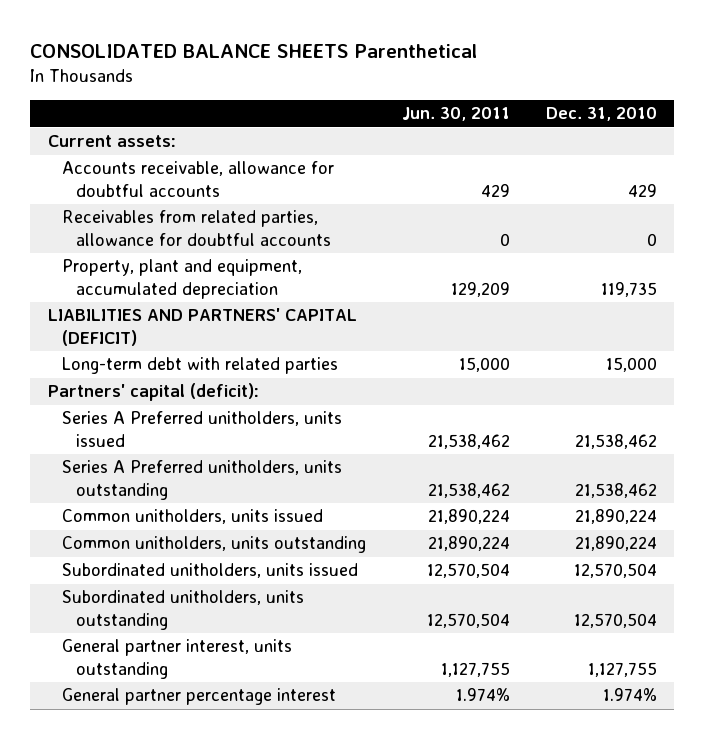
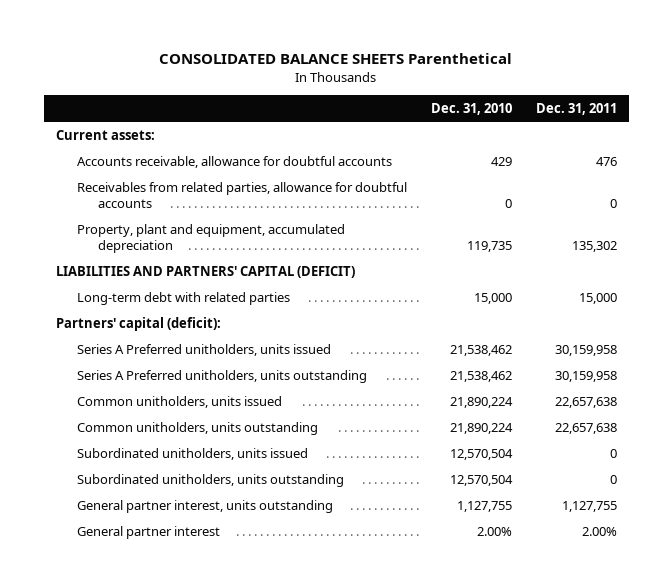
[401,107,510,122] Jun. 30, 2011 -> none
none -> [535,103,617,116] Dec. 31, 2011
[61,688,336,706] General partner percentage interest -> [76,525,220,539] General partner interest
[602,688,657,702] 1.974% -> [476,526,512,536] 2.00%

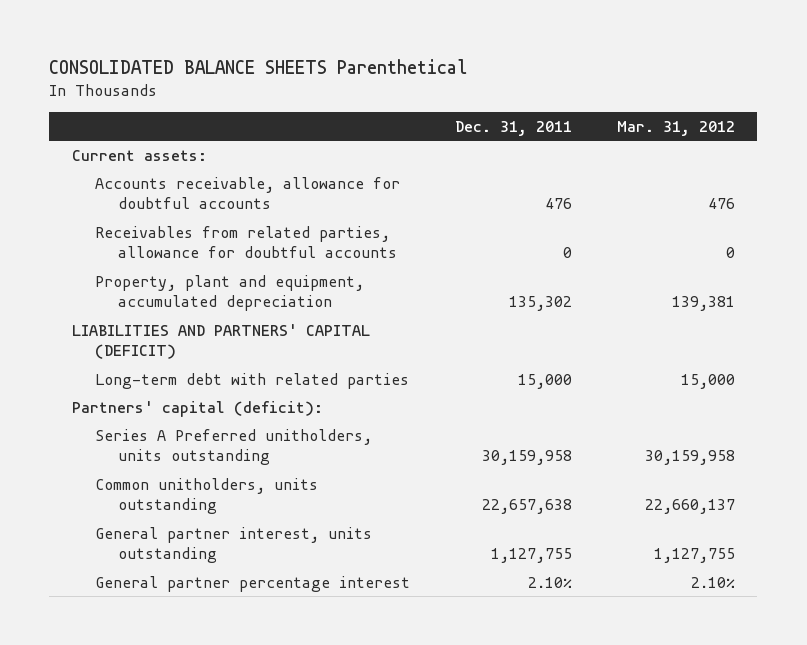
[430,103,512,116] Dec. 31, 2010 -> none
none -> [616,120,735,136] Mar. 31, 2012
[76,343,331,356] Series A Preferred unitholders, units issued -> none
[76,395,282,408] Common unitholders, units issued -> none
[76,447,308,460] Subordinated unitholders, units issued -> none
[76,473,344,487] Subordinated unitholders, units outstanding -> none
[76,525,220,539] General partner interest -> [95,575,411,592] General partner percentage interest
[581,526,617,536] 2.00% -> [527,576,572,588] 2.10%

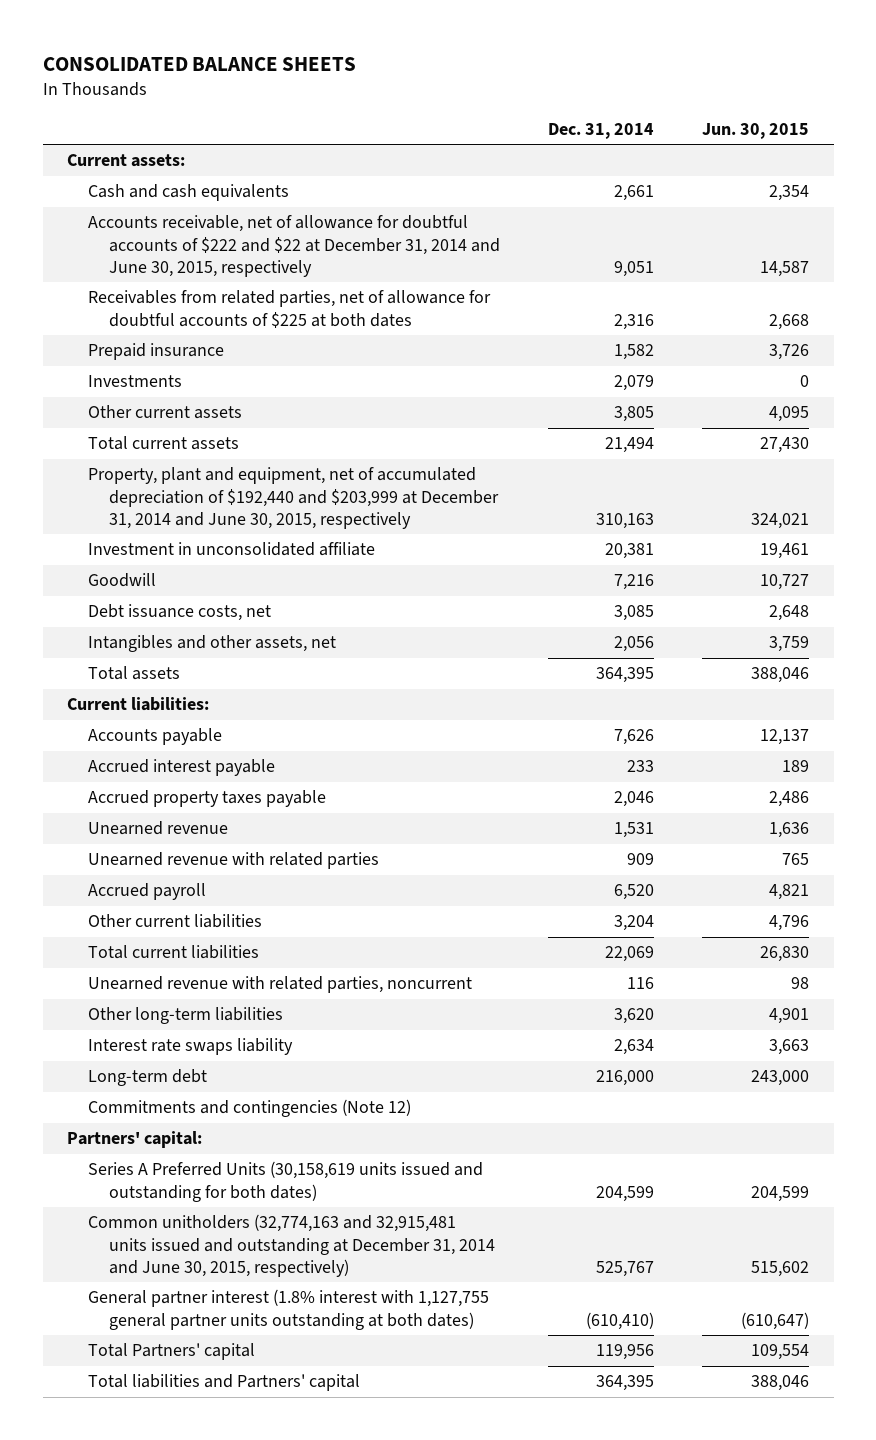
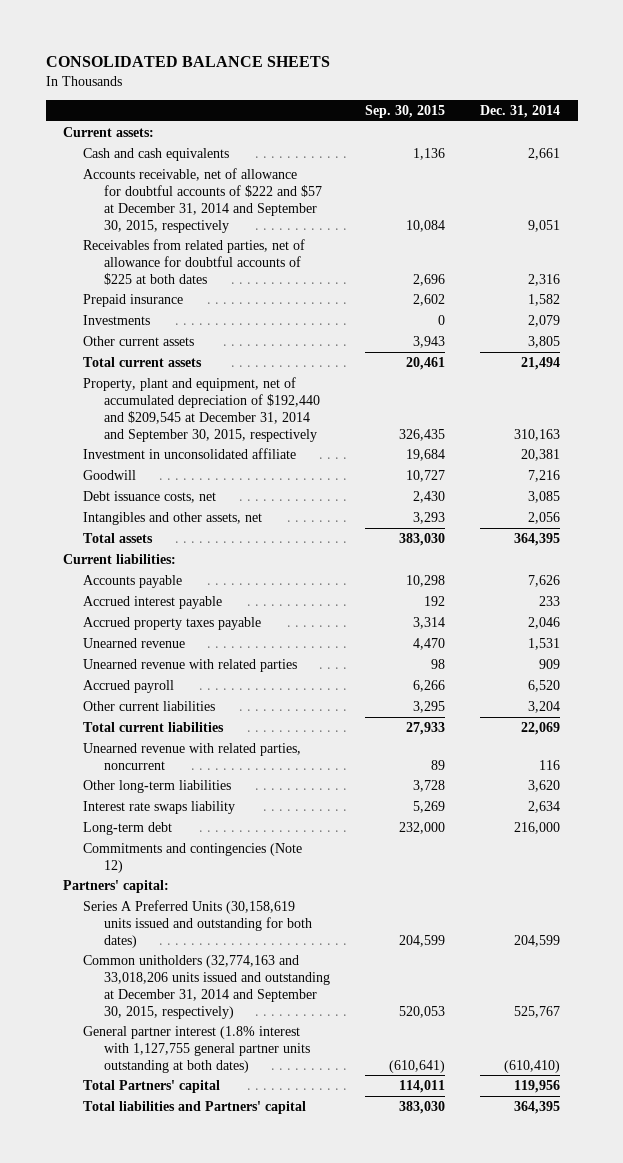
[702,122,810,139] Jun. 30, 2015 -> none
none -> [364,105,445,119] Sep. 30, 2015
[88,215,501,278] Accounts receivable, net of allowance for doubtful accounts of $222 and $22 at December 31, 2014 and June 30, 2015, respectively -> [83,167,322,233] Accounts receivable, net of allowance for doubtful accounts of $222 and $57 at December 31, 2014 and September 30, 2015, respectively
[88,467,500,530] Property, plant and equipment, net of accumulated depreciation of $192,440 and $203,999 at December 31, 2014 and June 30, 2015, respectively -> [83,376,320,442] Property, plant and equipment, net of accumulated depreciation of $192,440 and $209,545 at December 31, 2014 and September 30, 2015, respectively
[88,1214,496,1278] Common unitholders (32,774,163 and 32,915,481 units issued and outstanding at December 31, 2014 and June 30, 2015, respectively) -> [83,954,330,1019] Common unitholders (32,774,163 and 33,018,206 units issued and outstanding at December 31, 2014 and September 30, 2015, respectively)

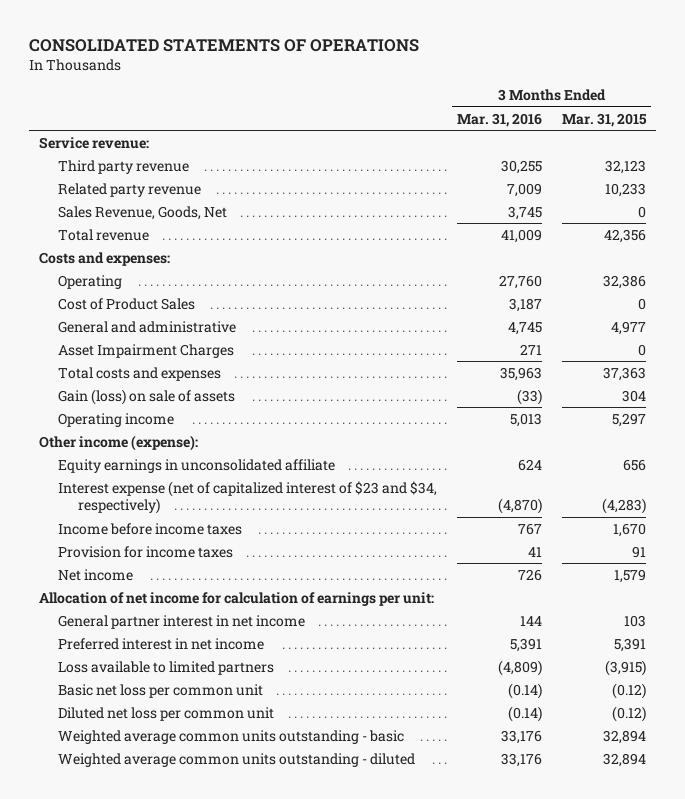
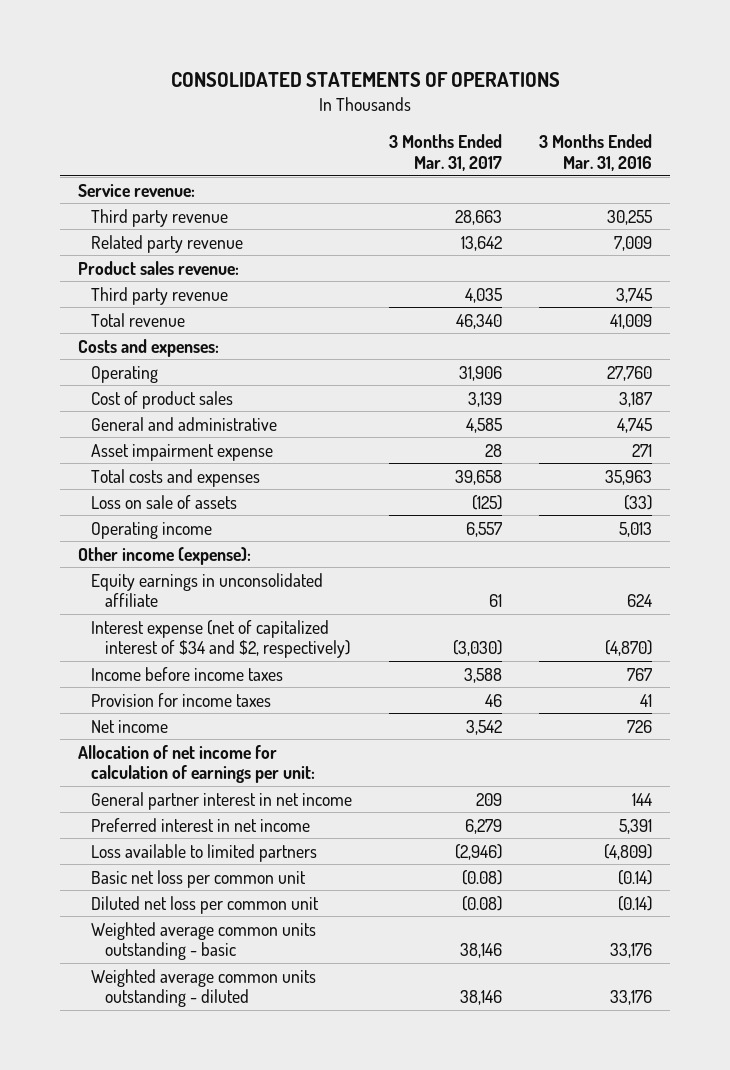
[562,112,648,127] Mar. 31, 2015 -> none
none -> [389,134,503,171] 3 Months Ended Mar. 31, 2017
none -> [78,260,240,275] Product sales revenue:
[58,205,228,220] Sales Revenue, Goods, Net -> [91,286,229,305] Third party revenue
[58,297,196,310] Cost of Product Sales -> [91,390,234,409] Cost of product sales
[58,343,235,358] Asset Impairment Charges -> [91,443,274,461] Asset impairment expense
[58,388,236,405] Gain (loss) on sale of assets -> [91,494,238,509] Loss on sale of assets
[58,480,438,515] Interest expense (net of capitalized interest of $23 and $34, respectively) -> [91,619,350,659] Interest expense (net of capitalized interest of $34 and $2, respectively)

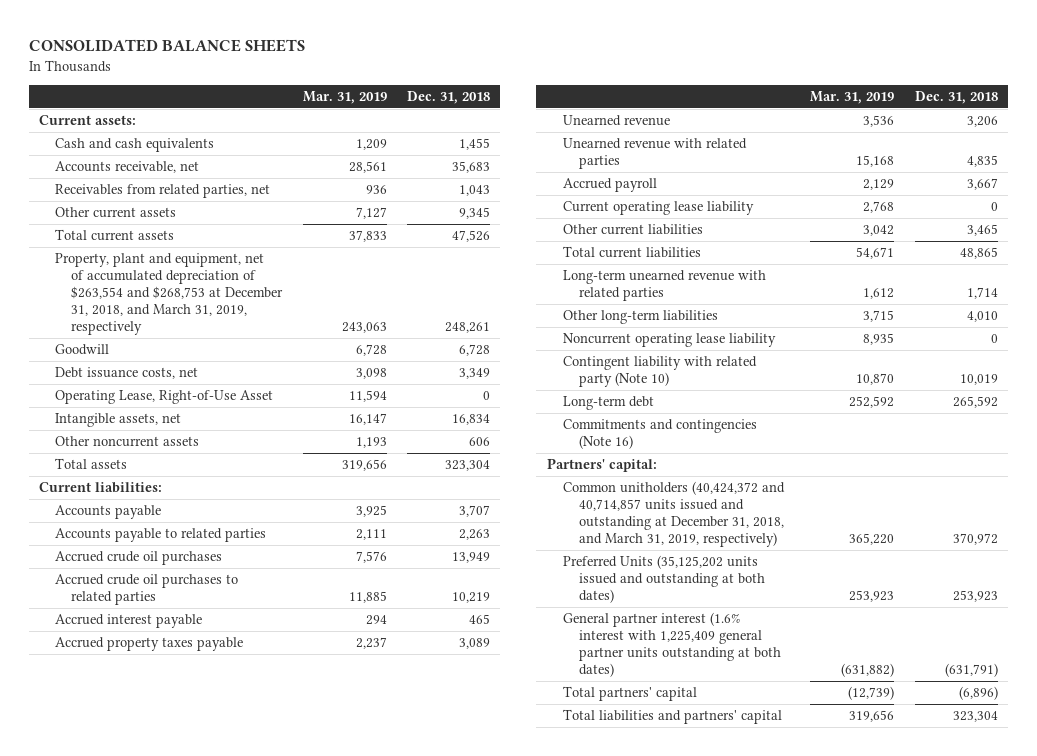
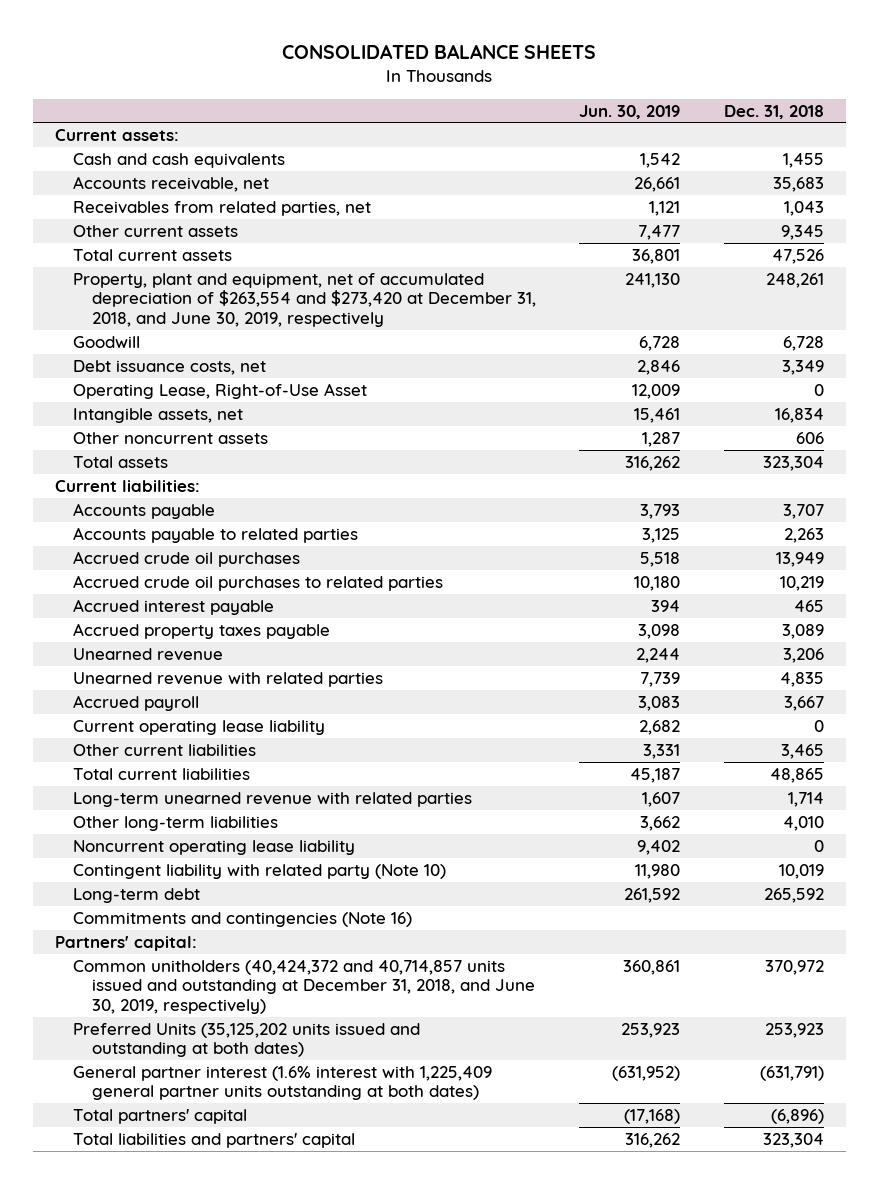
[302,90,387,104] Mar. 31, 2019 -> none
none -> [579,104,681,119] Jun. 30, 2019
[55,253,283,336] Property, plant and equipment, net of accumulated depreciation of $263,554 and $268,753 at December 31, 2018, and March 31, 2019, respectively -> [73,272,536,328] Property, plant and equipment, net of accumulated depreciation of $263,554 and $273,420 at December 31, 2018, and June 30, 2019, respectively
[562,481,785,548] Common unitholders (40,424,372 and 40,714,857 units issued and outstanding at December 31, 2018, and March 31, 2019, respectively) -> [73,959,535,1015] Common unitholders (40,424,372 and 40,714,857 units issued and outstanding at December 31, 2018, and June 30, 2019, respectively)

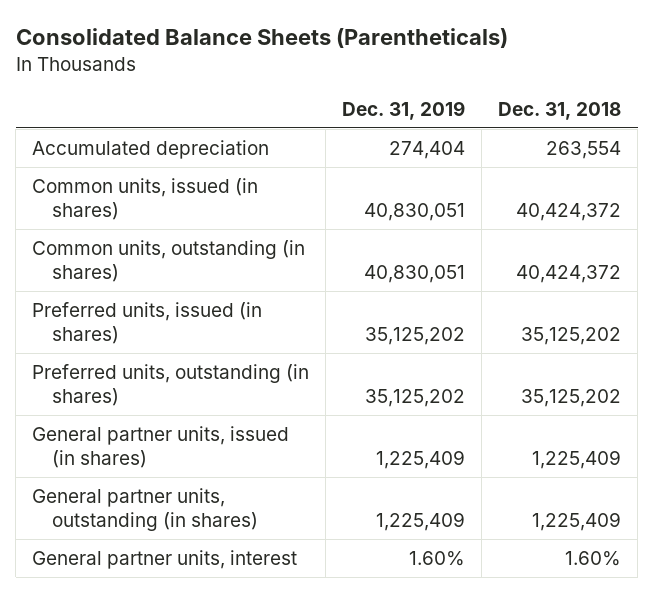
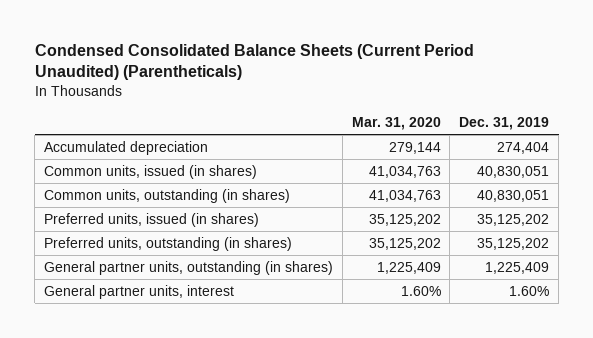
[15,28,508,49] Consolidated Balance Sheets (Parentheticals) -> [34,43,474,81] Condensed Consolidated Balance Sheets (Current Period Unaudited) (Parentheticals)
[498,101,622,120] Dec. 31, 2018 -> none
none -> [351,116,441,130] Mar. 31, 2020
[32,425,290,468] General partner units, issued (in shares) -> none

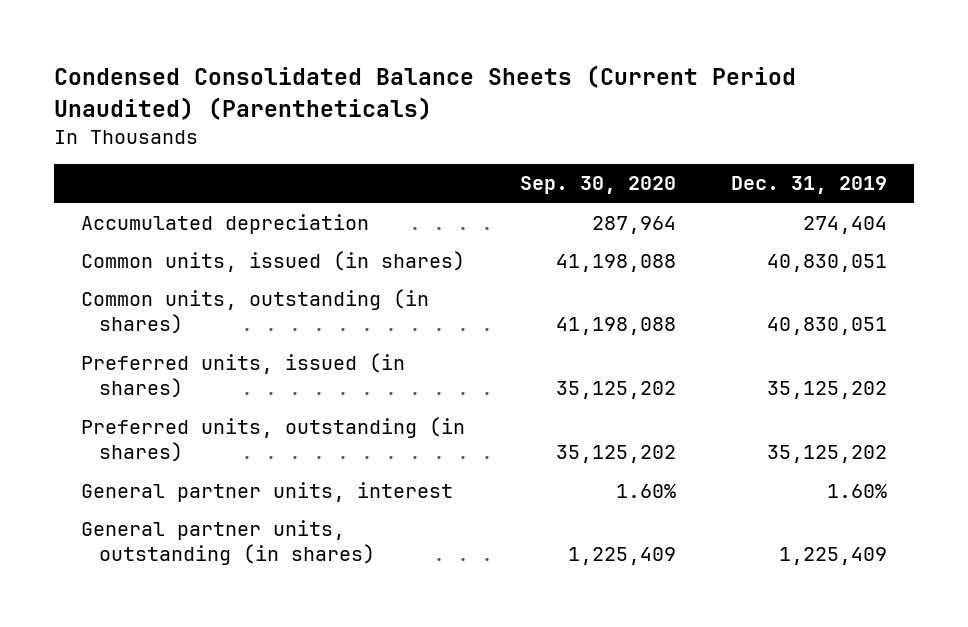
[351,116,441,130] Mar. 31, 2020 -> none
none -> [520,176,677,195] Sep. 30, 2020
[43,260,333,275] General partner units, outstanding (in shares) -> [81,519,375,566] General partner units, outstanding (in shares)

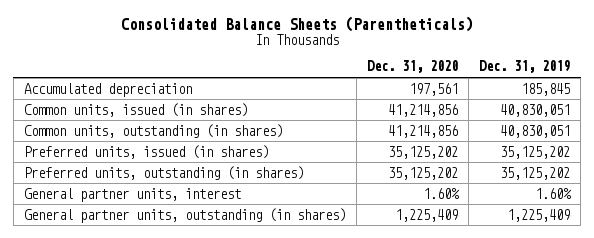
[54,65,797,120] Condensed Consolidated Balance Sheets (Current Period Unaudited) (Parentheticals) -> [121,16,474,33] Consolidated Balance Sheets (Parentheticals)
[520,176,677,195] Sep. 30, 2020 -> none
none -> [367,60,459,74] Dec. 31, 2020
[802,215,887,234] 274,404 -> [521,82,571,96] 185,845

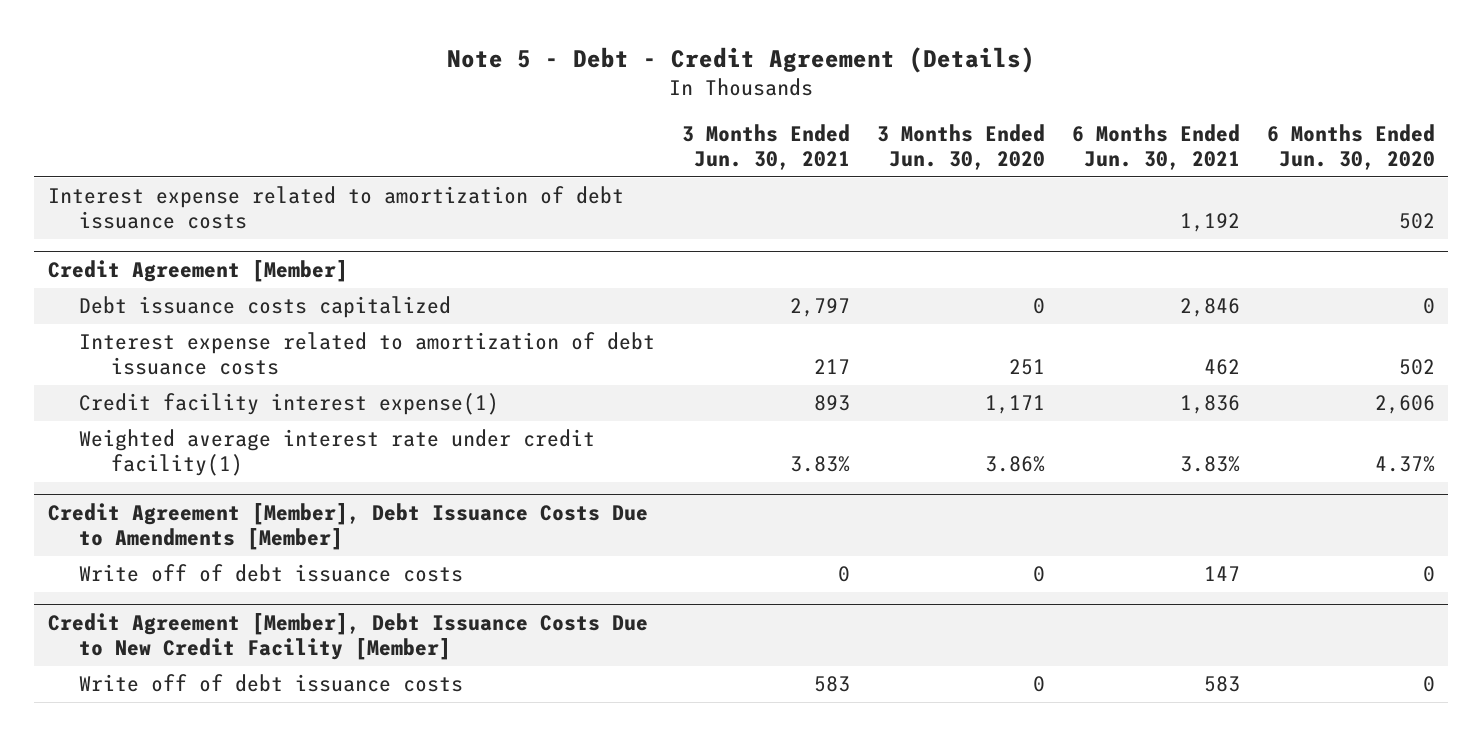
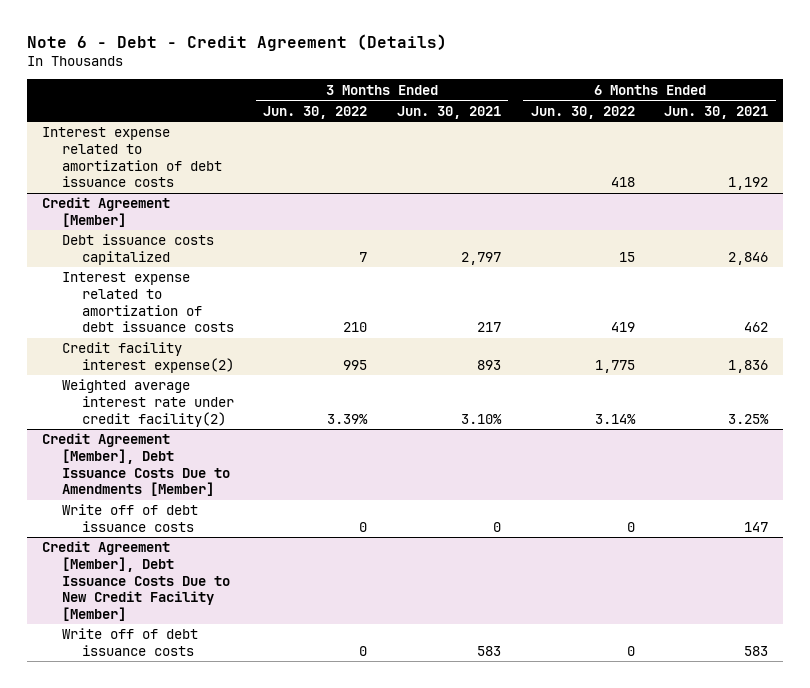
[447,46,1036,73] Note 5 - Debt - Credit Agreement (Details) -> [26,33,447,51] Note 6 - Debt - Credit Agreement (Details)
[877,123,1046,170] 3 Months Ended Jun. 30, 2020 -> none
[1266,123,1435,170] 6 Months Ended Jun. 30, 2020 -> none
none -> [263,105,368,119] Jun. 30, 2022
none -> [530,105,635,119] Jun. 30, 2022
[79,393,500,416] Credit facility interest expense(1) -> [61,342,234,373] Credit facility interest expense(2)
[79,429,596,477] Weighted average interest rate under credit facility(1) -> [61,379,234,427] Weighted average interest rate under credit facility(2)
[790,456,851,473] 3.83% -> [460,413,502,424] 3.10%
[1179,456,1240,473] 3.83% -> [728,413,770,424] 3.25%

